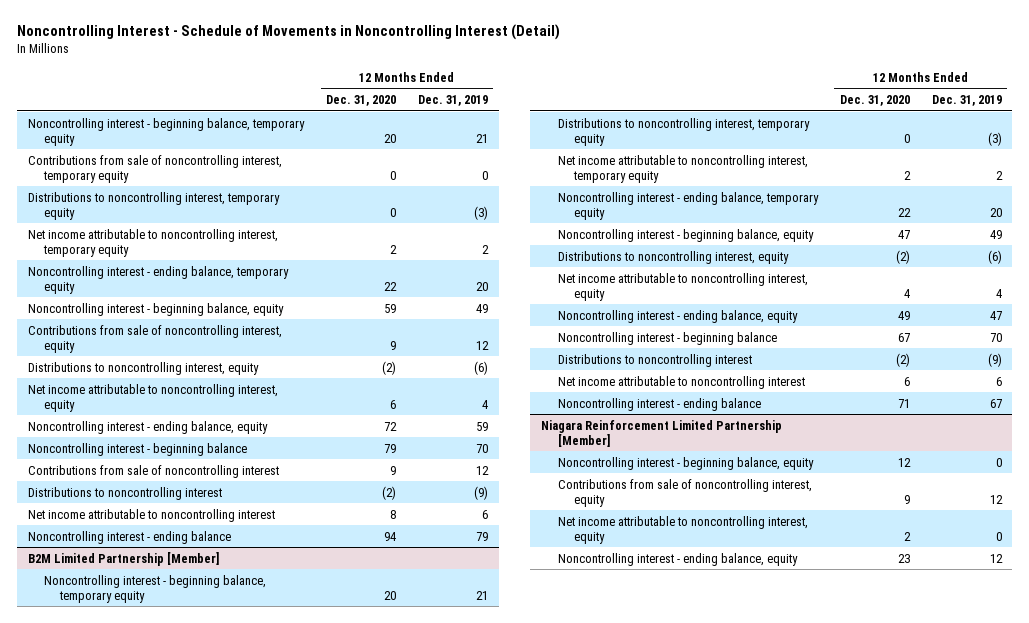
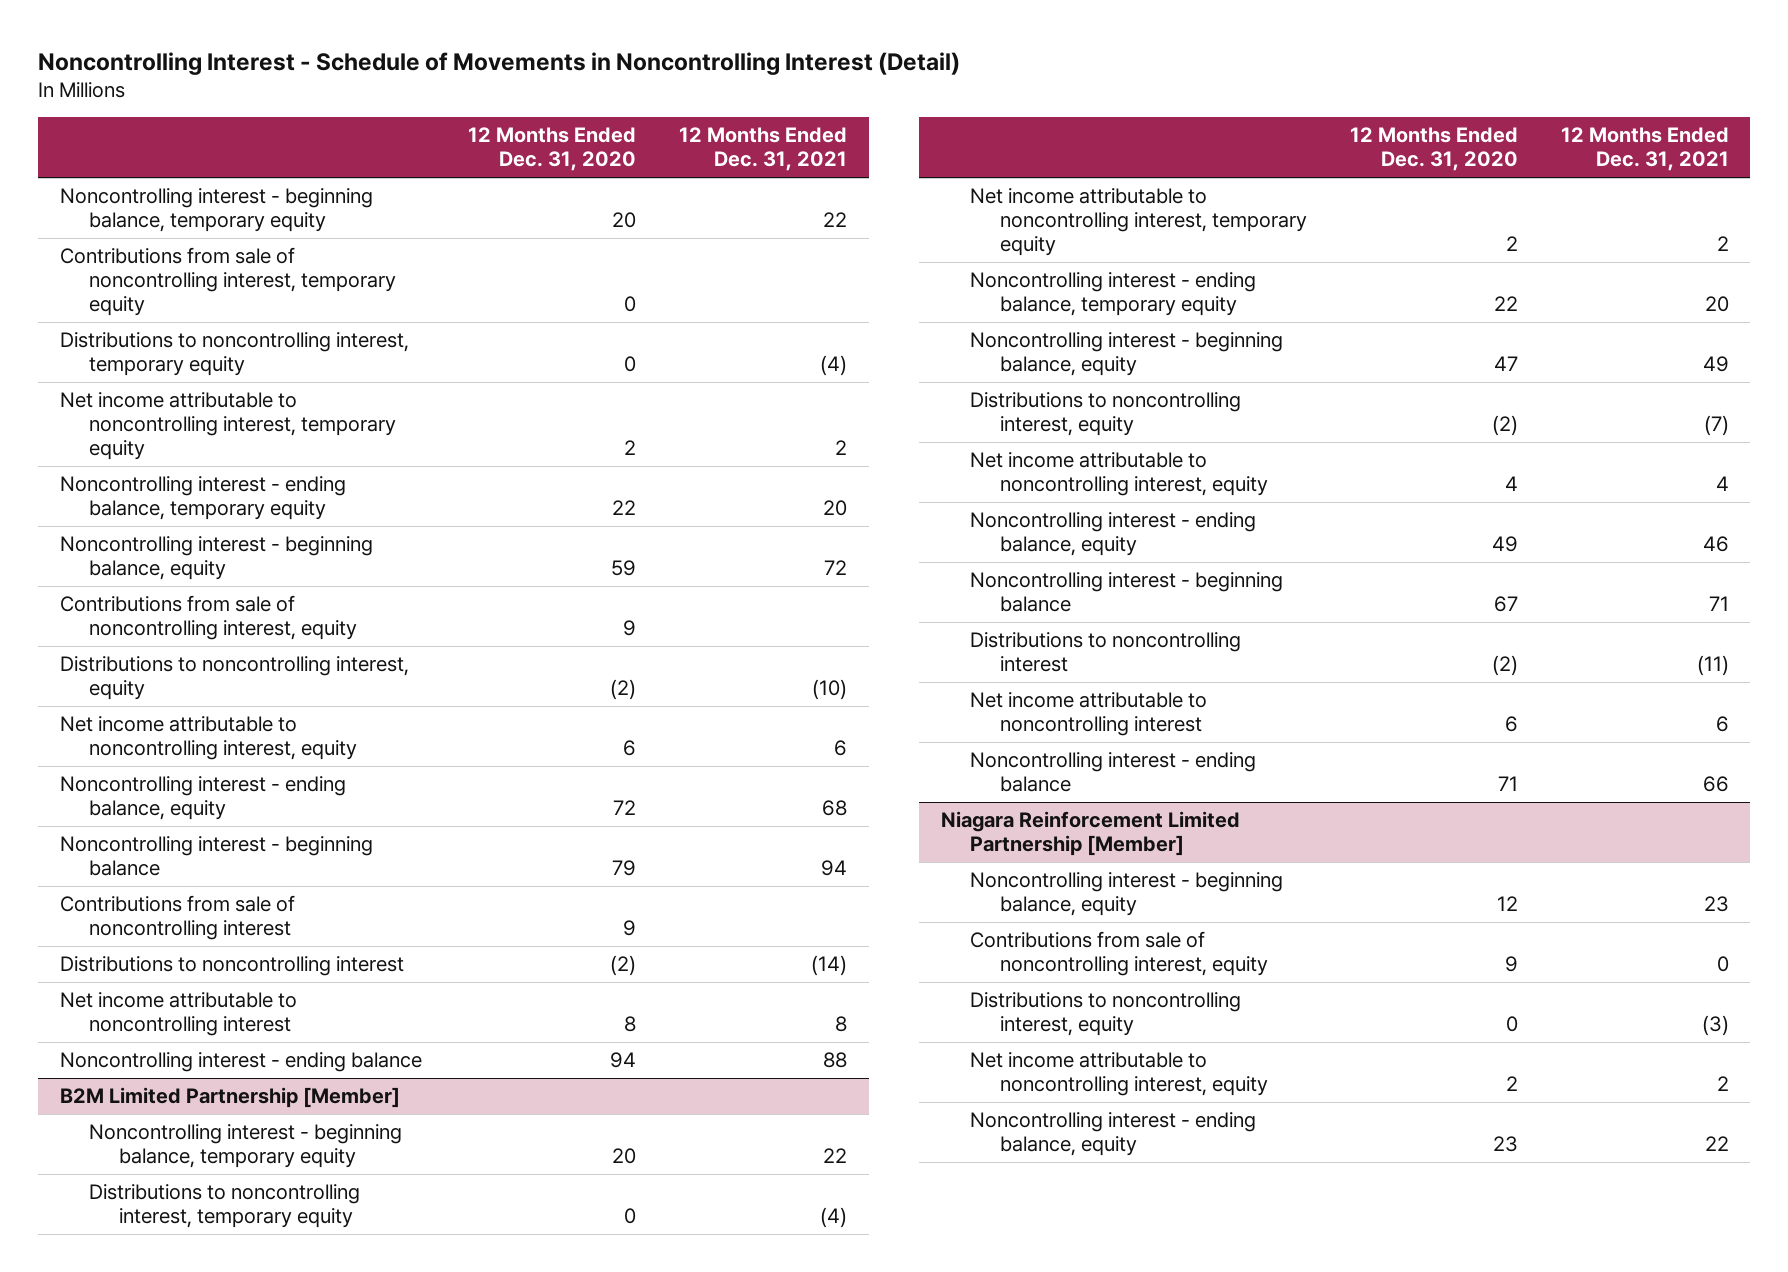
[417,94,488,106] Dec. 31, 2019 -> none
none -> [679,127,848,172] 12 Months Ended Dec. 31, 2021
none -> [970,992,1242,1036] Distributions to noncontrolling interest, equity

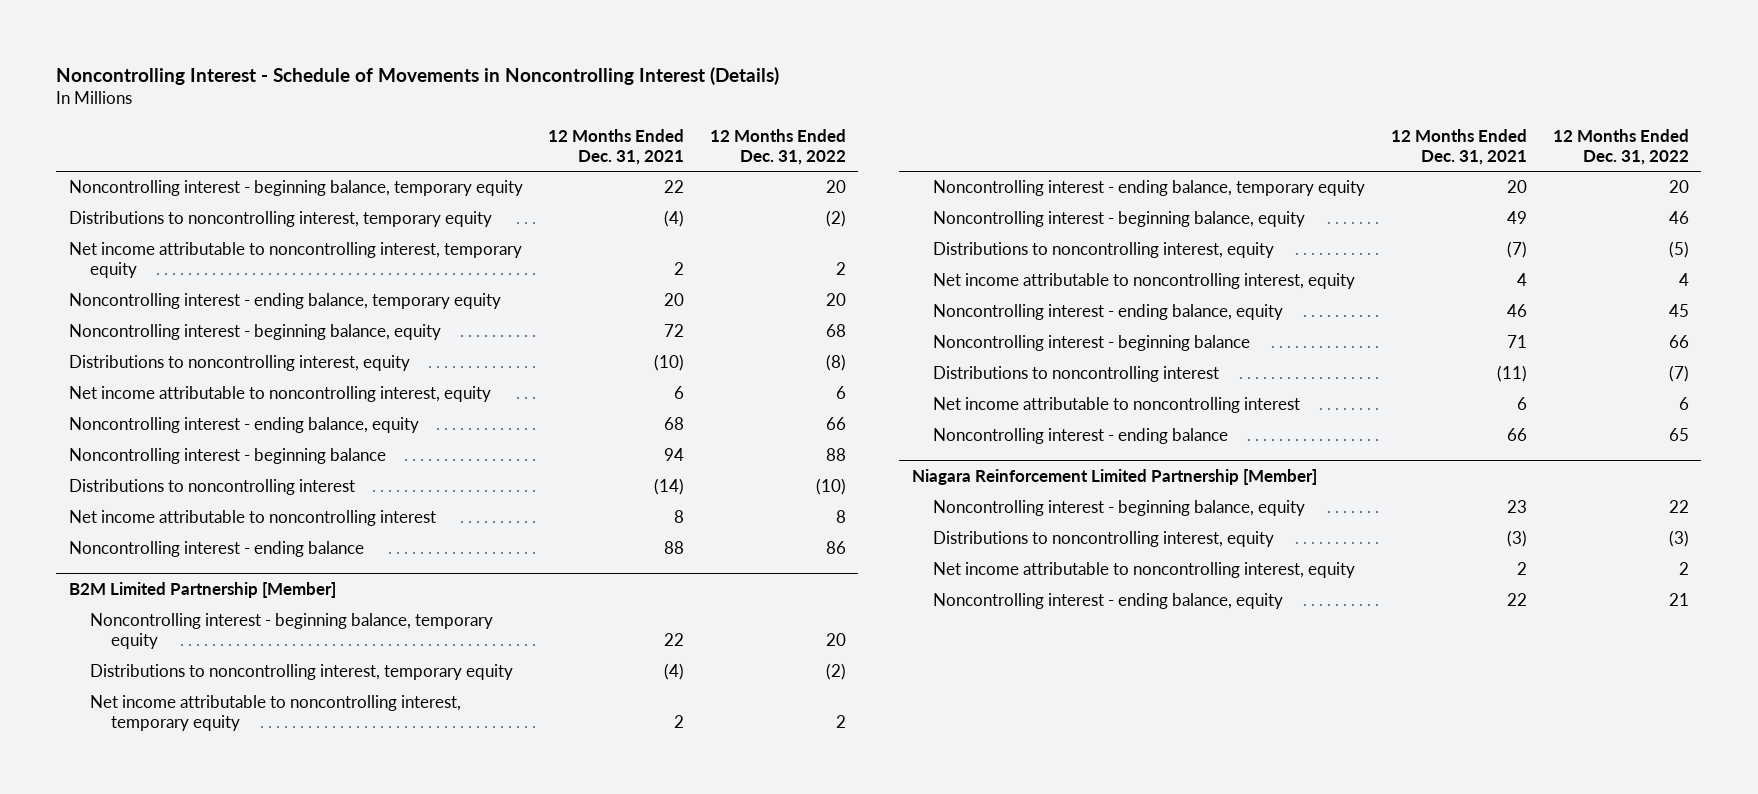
[38,51,961,75] Noncontrolling Interest - Schedule of Movements in Noncontrolling Interest (Detail) -> [56,66,780,85] Noncontrolling Interest - Schedule of Movements in Noncontrolling Interest (Details)
[468,127,637,172] 12 Months Ended Dec. 31, 2020 -> none
none -> [709,128,846,165] 12 Months Ended Dec. 31, 2022
[59,247,397,316] Contributions from sale of noncontrolling interest, temporary equity -> none
[59,595,358,640] Contributions from sale of noncontrolling interest, equity -> none
[59,895,295,940] Contributions from sale of noncontrolling interest -> none
[970,931,1269,976] Contributions from sale of noncontrolling interest, equity -> none

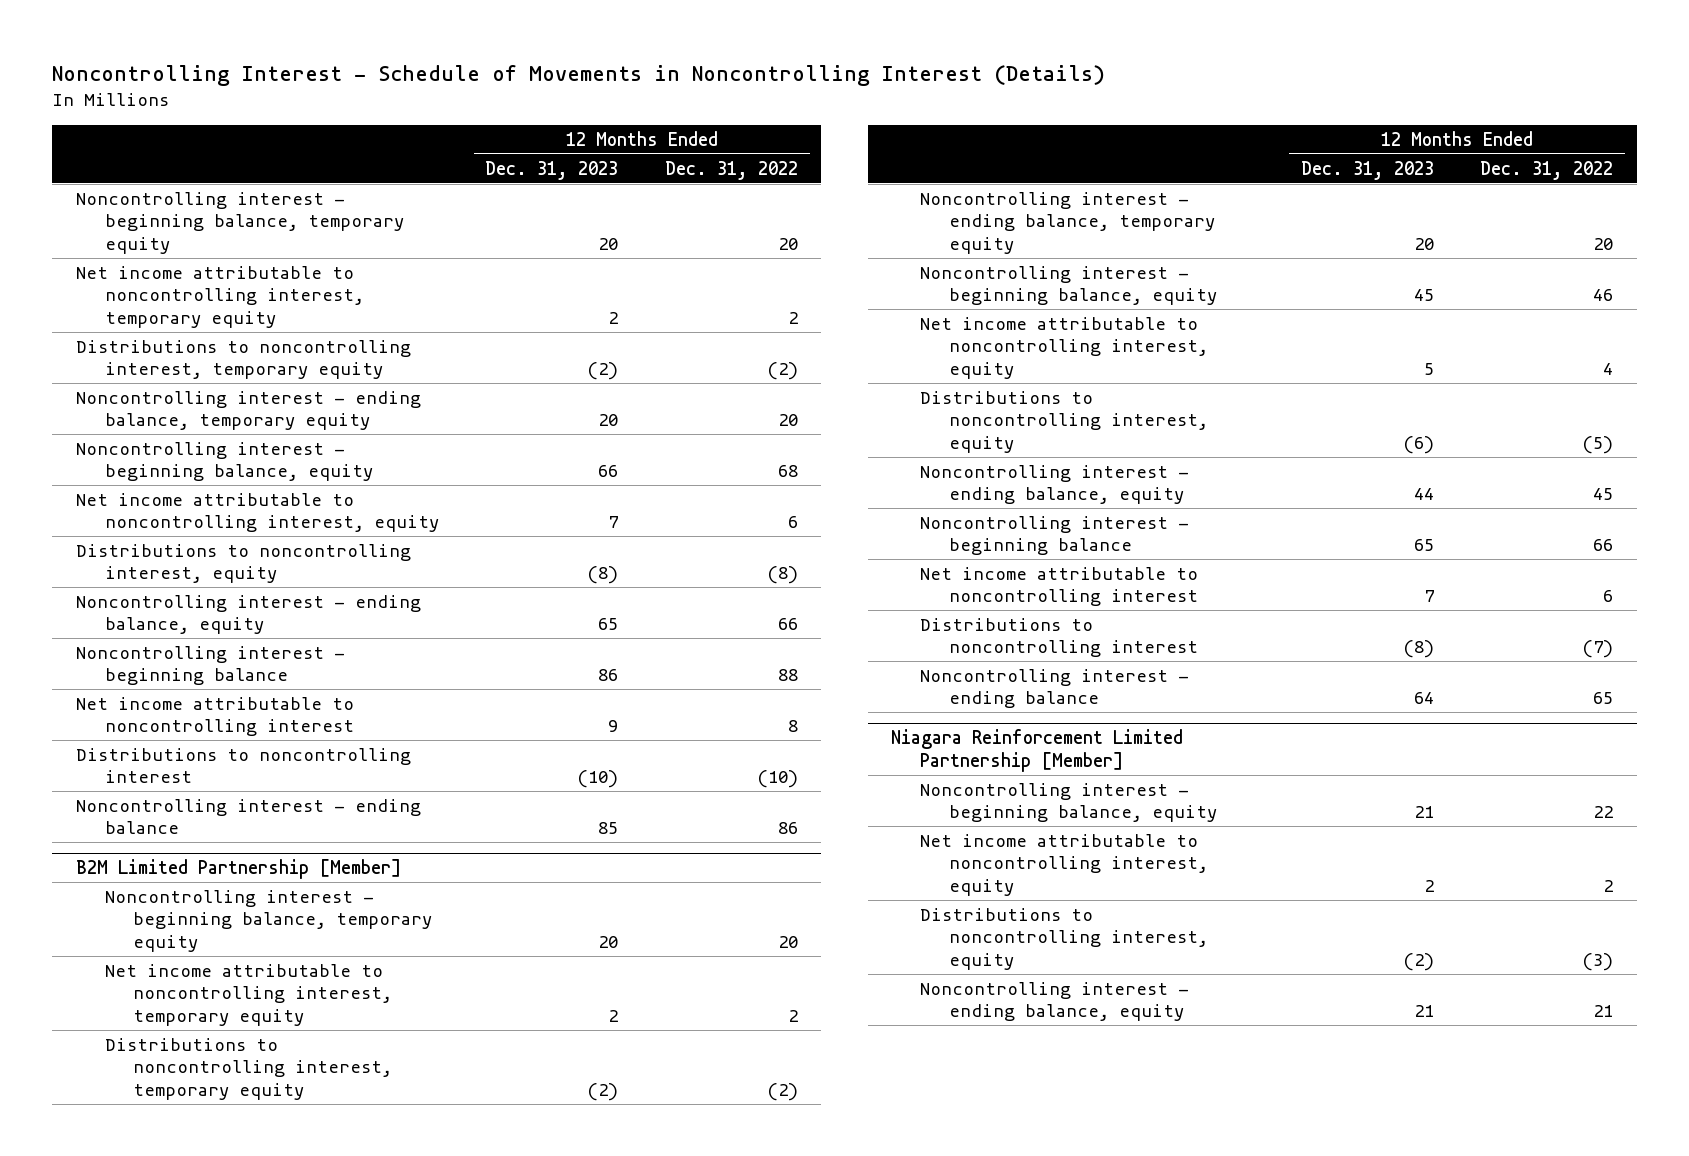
[548,128,685,165] 12 Months Ended Dec. 31, 2021 -> none
none -> [485,160,619,180] Dec. 31, 2023
[69,211,493,228] Distributions to noncontrolling interest, temporary equity -> [75,339,411,380] Distributions to noncontrolling interest, temporary equity
[69,355,411,372] Distributions to noncontrolling interest, equity -> [75,543,411,584] Distributions to noncontrolling interest, equity
[69,479,356,496] Distributions to noncontrolling interest -> [75,747,411,784] Distributions to noncontrolling interest
[90,664,514,681] Distributions to noncontrolling interest, temporary equity -> [104,1037,393,1100] Distributions to noncontrolling interest, temporary equity
[933,242,1275,259] Distributions to noncontrolling interest, equity -> [920,390,1208,453] Distributions to noncontrolling interest, equity
[933,366,1220,383] Distributions to noncontrolling interest -> [920,617,1198,658] Distributions to noncontrolling interest
[933,531,1275,548] Distributions to noncontrolling interest, equity -> [920,907,1208,970] Distributions to noncontrolling interest, equity

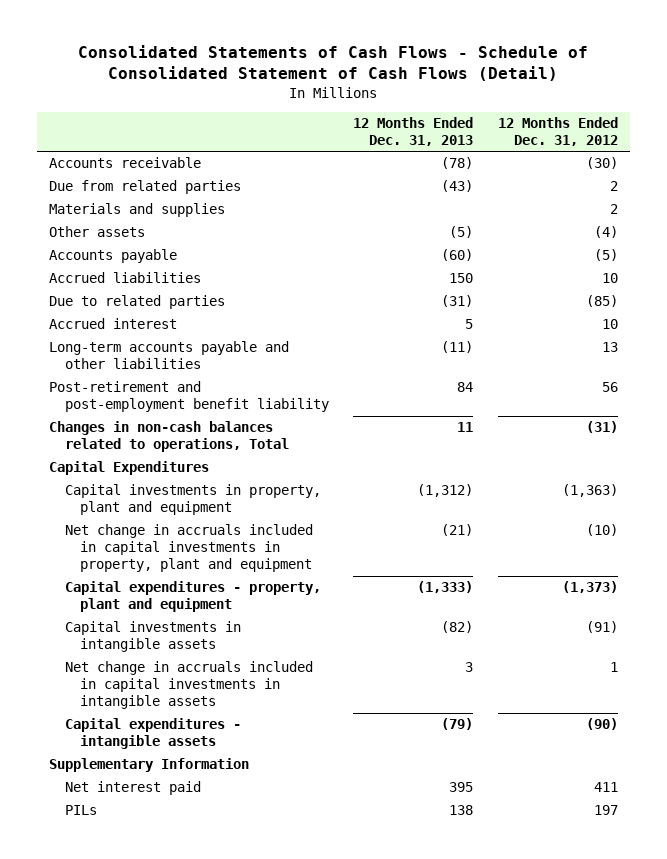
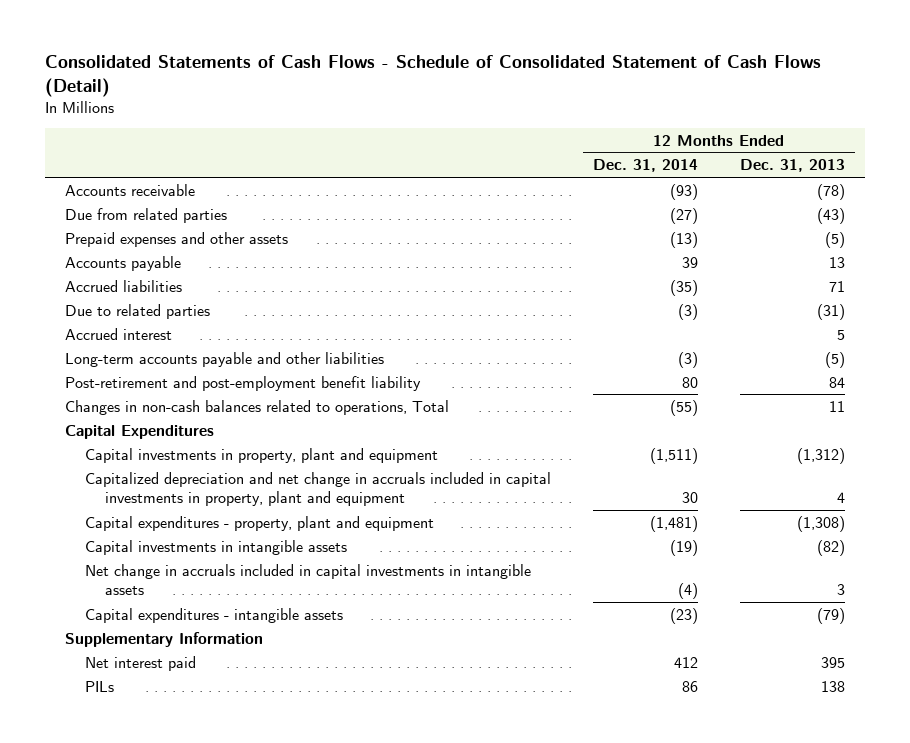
[497,116,618,146] 12 Months Ended Dec. 31, 2012 -> none
none -> [592,159,698,173] Dec. 31, 2014
[49,203,226,218] Materials and supplies -> none
[49,226,146,238] Other assets -> none
none -> [65,231,289,247] Prepaid expenses and other assets
[441,249,474,262] (60) -> [828,256,845,268] 13
[449,273,474,284] 150 -> [828,280,845,292] 71
[441,341,474,354] (11) -> [824,351,845,368] (5)
[64,524,313,573] Net change in accruals included in capital investments in property, plant and equipment -> [85,471,552,507] Capitalized depreciation and net change in accruals included in capital investments in property, plant and equipment
[441,524,474,537] (21) -> [836,492,845,504] 4
[417,581,474,594] (1,333) -> [796,515,845,532] (1,308)

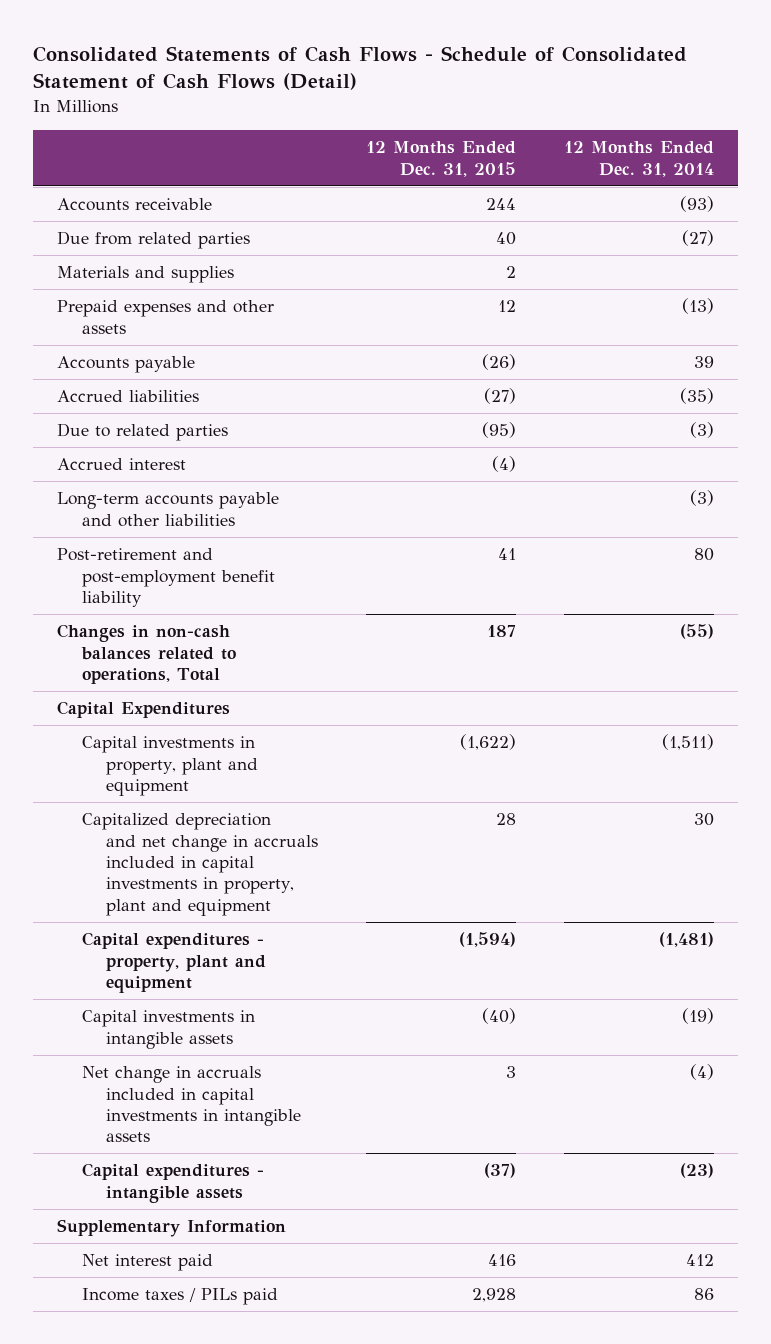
[739,159,845,173] Dec. 31, 2013 -> none
none -> [365,141,516,177] 12 Months Ended Dec. 31, 2015
none -> [57,266,235,284] Materials and supplies
[85,680,115,692] PILs -> [81,1288,278,1306] Income taxes / PILs paid

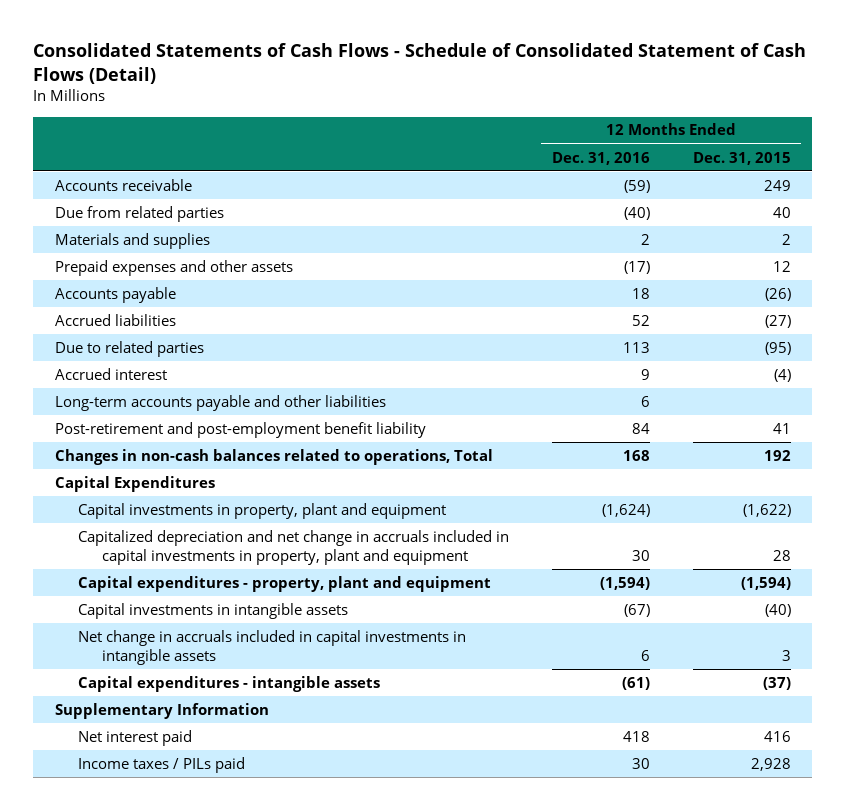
[563,141,714,177] 12 Months Ended Dec. 31, 2014 -> none
none -> [551,151,650,165] Dec. 31, 2016
[485,198,516,211] 244 -> [763,179,791,191] 249
[486,625,516,638] 187 -> [763,449,791,461] 192

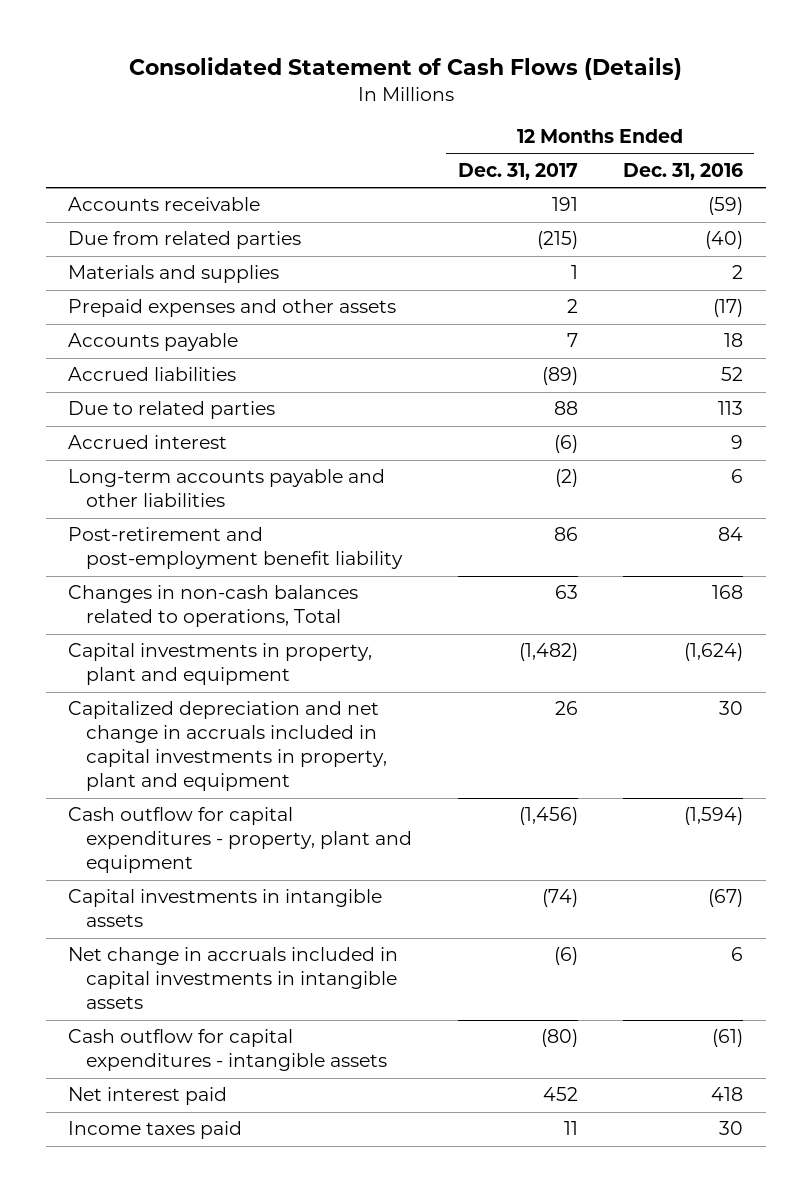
[33,43,807,84] Consolidated Statements of Cash Flows - Schedule of Consolidated Statement of Cash Flows (Detail) -> [128,57,682,81] Consolidated Statement of Cash Flows (Details)
[692,151,791,165] Dec. 31, 2015 -> none
none -> [457,162,578,180] Dec. 31, 2017
[54,475,215,492] Capital Expenditures -> none
[78,575,492,592] Capital expenditures - property, plant and equipment -> [68,807,413,874] Cash outflow for capital expenditures - property, plant and equipment
[54,702,269,719] Supplementary Information -> none
[78,675,381,692] Capital expenditures - intangible assets -> [68,1029,388,1072] Cash outflow for capital expenditures - intangible assets
[78,756,246,773] Income taxes / PILs paid -> [68,1121,243,1140] Income taxes paid

